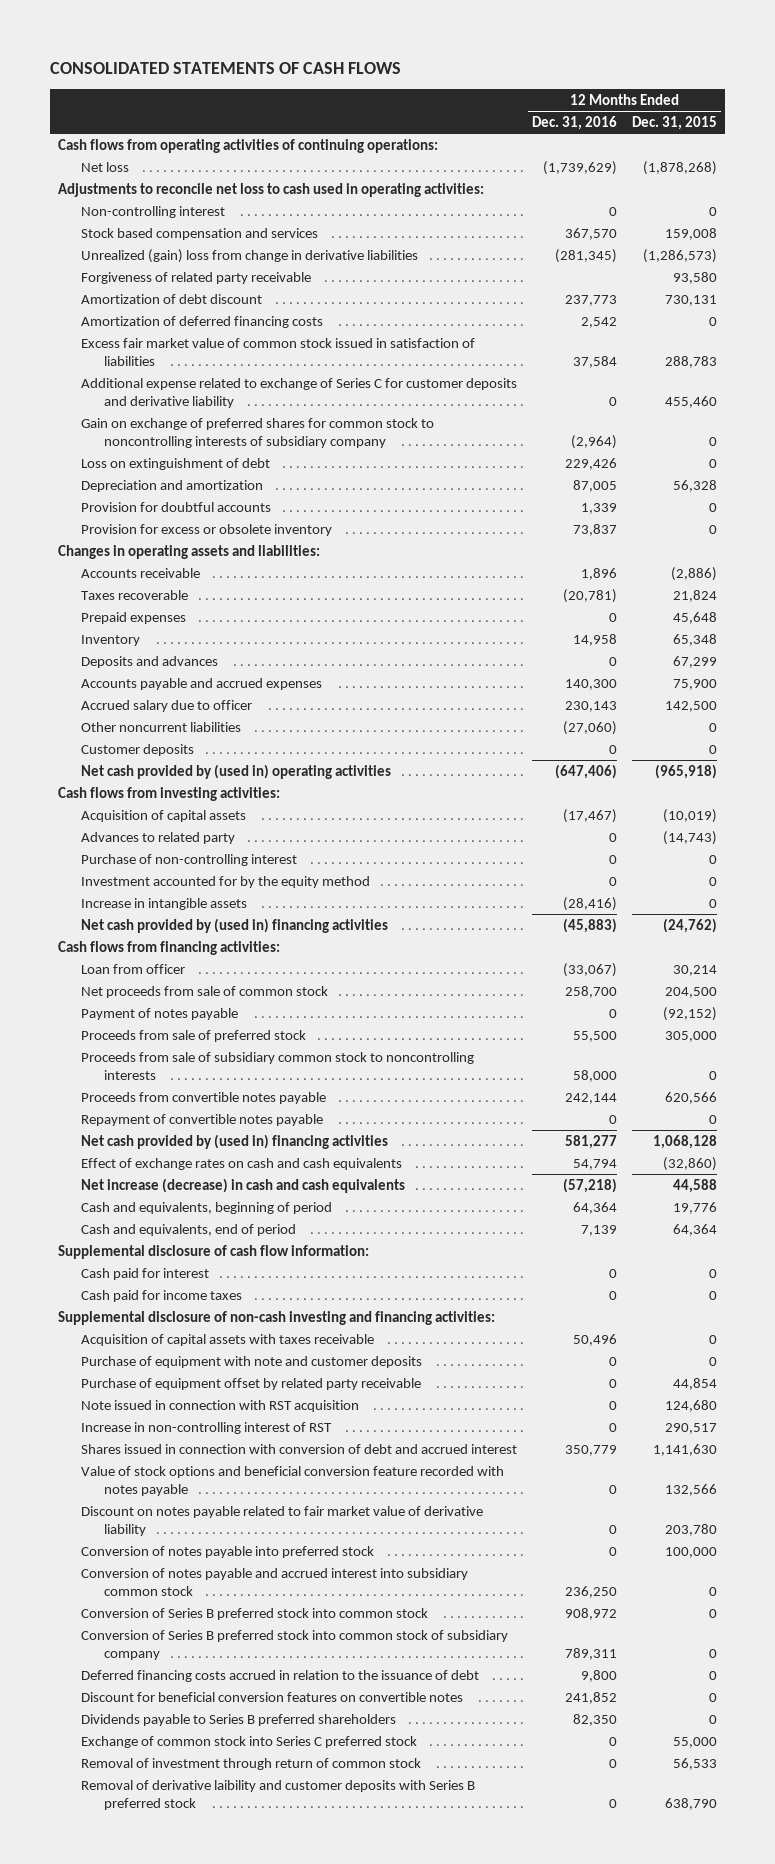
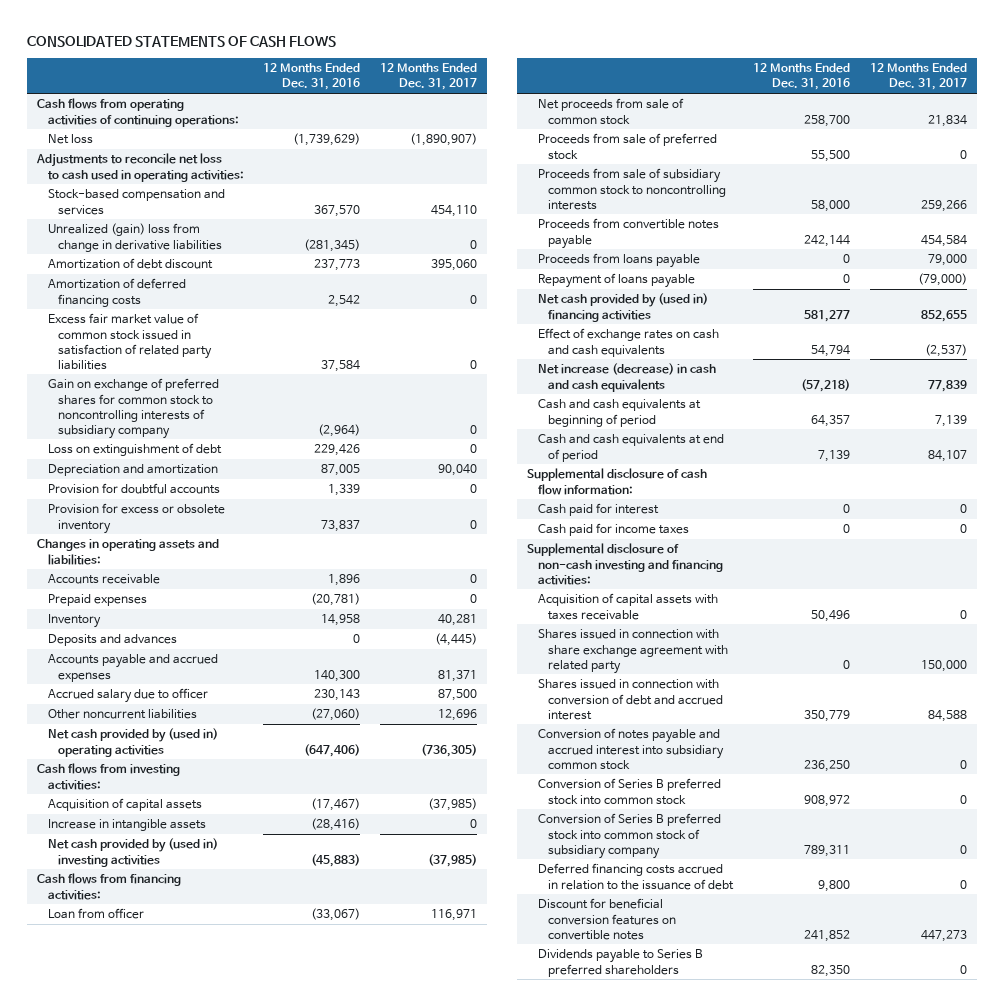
[632,116,718,131] Dec. 31, 2015 -> none
none -> [380,63,478,91] 12 Months Ended Dec. 31, 2017
[80,206,225,219] Non-controlling interest -> none
[80,228,318,241] Stock based compensation and services -> [47,189,225,215] Stock-based compensation and services
[80,272,311,285] Forgiveness of related party receivable -> none
[80,378,517,409] Additional expense related to exchange of Series C for customer deposits and derivative liability -> none
[80,338,475,367] Excess fair market value of common stock issued in satisfaction of liabilities -> [47,313,213,370] Excess fair market value of common stock issued in satisfaction of related party liabilities
[80,590,188,601] Taxes recoverable -> none
[609,613,618,623] 0 -> [311,593,361,607] (20,781)
[80,744,194,757] Customer deposits -> none
[80,832,235,845] Advances to related party -> none
[80,854,297,867] Purchase of non-controlling interest -> none
[80,876,370,889] Investment accounted for by the equity method -> none
[80,918,388,934] Net cash provided by (used in) financing activities -> [47,838,218,867] Net cash provided by (used in) investing activities
[80,1008,238,1021] Payment of notes payable -> none
none -> [537,253,700,269] Proceeds from loans payable
[80,1114,323,1127] Repayment of convertible notes payable -> [537,273,695,289] Repayment of loans payable
[80,1202,332,1215] Cash and equivalents, beginning of period -> [537,399,701,427] Cash and cash equivalents at beginning of period
[573,1202,618,1215] 64,364 -> [811,414,851,427] 64,357
[80,1224,296,1237] Cash and equivalents, end of period -> [537,434,724,462] Cash and cash equivalents at end of period
[80,1356,422,1369] Purchase of equipment with note and customer deposits -> none
[80,1378,421,1391] Purchase of equipment offset by related party receivable -> none
[80,1400,359,1413] Note issued in connection with RST acquisition -> none
[80,1422,332,1435] Increase in non-controlling interest of RST -> none
none -> [537,629,729,674] Shares issued in connection with share exchange agreement with related party
[80,1466,504,1497] Value of stock options and beneficial conversion feature recorded with notes payable -> none
[80,1506,483,1537] Discount on notes payable related to fair market value of derivative liability -> none
[80,1546,374,1559] Conversion of notes payable into preferred stock -> none
[80,1736,417,1749] Exchange of common stock into Series C preferred stock -> none
[80,1758,421,1771] Removal of investment through return of common stock -> none
[80,1780,475,1811] Removal of derivative laibility and customer deposits with Series B preferred stock -> none

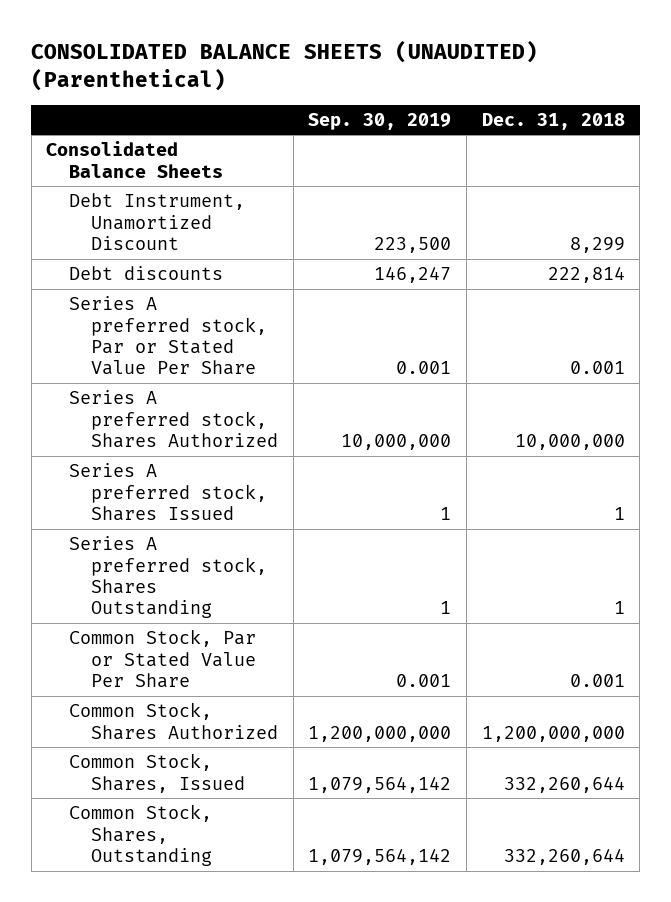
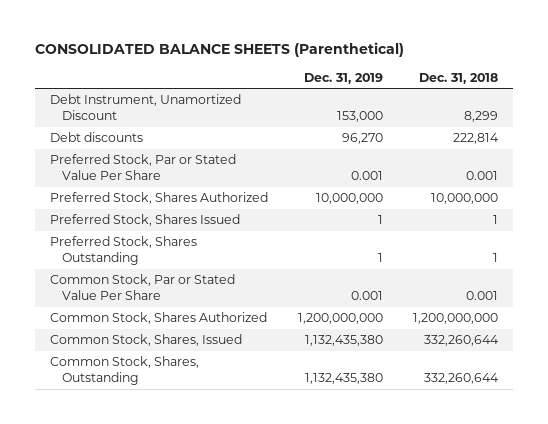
[31,39,539,91] CONSOLIDATED BALANCE SHEETS (UNAUDITED) (Parenthetical) -> [34,41,404,57] CONSOLIDATED BALANCE SHEETS (Parenthetical)
[308,112,452,130] Sep. 30, 2019 -> none
none -> [304,72,384,84] Dec. 31, 2019
[46,141,223,178] Consolidated Balance Sheets -> none
[68,296,268,376] Series A preferred stock, Par or Stated Value Per Share -> [49,154,236,181] Preferred Stock, Par or Stated Value Per Share
[68,390,279,449] Series A preferred stock, Shares Authorized -> [49,192,268,205] Preferred Stock, Shares Authorized
[68,463,268,522] Series A preferred stock, Shares Issued -> [49,214,240,227] Preferred Stock, Shares Issued
[68,536,268,619] Series A preferred stock, Shares Outstanding -> [49,236,197,266] Preferred Stock, Shares Outstanding

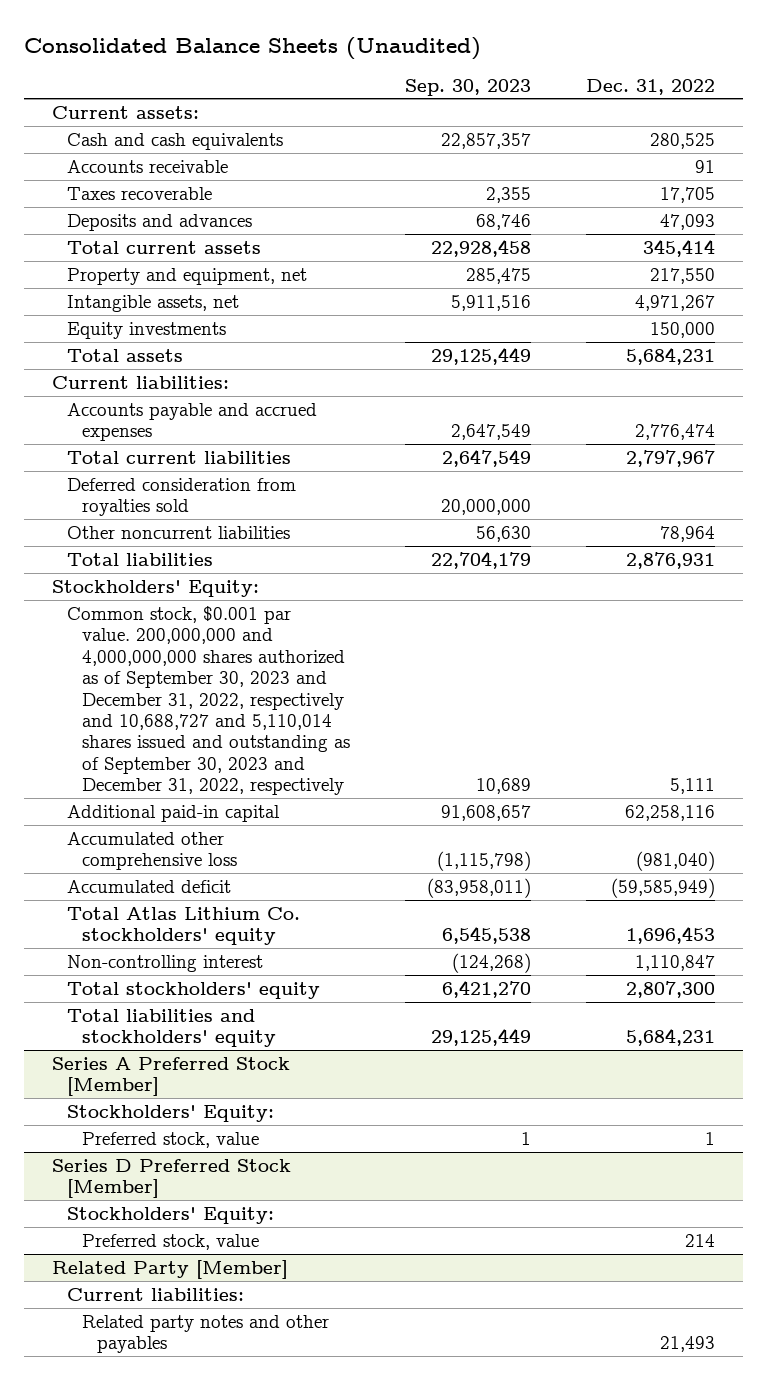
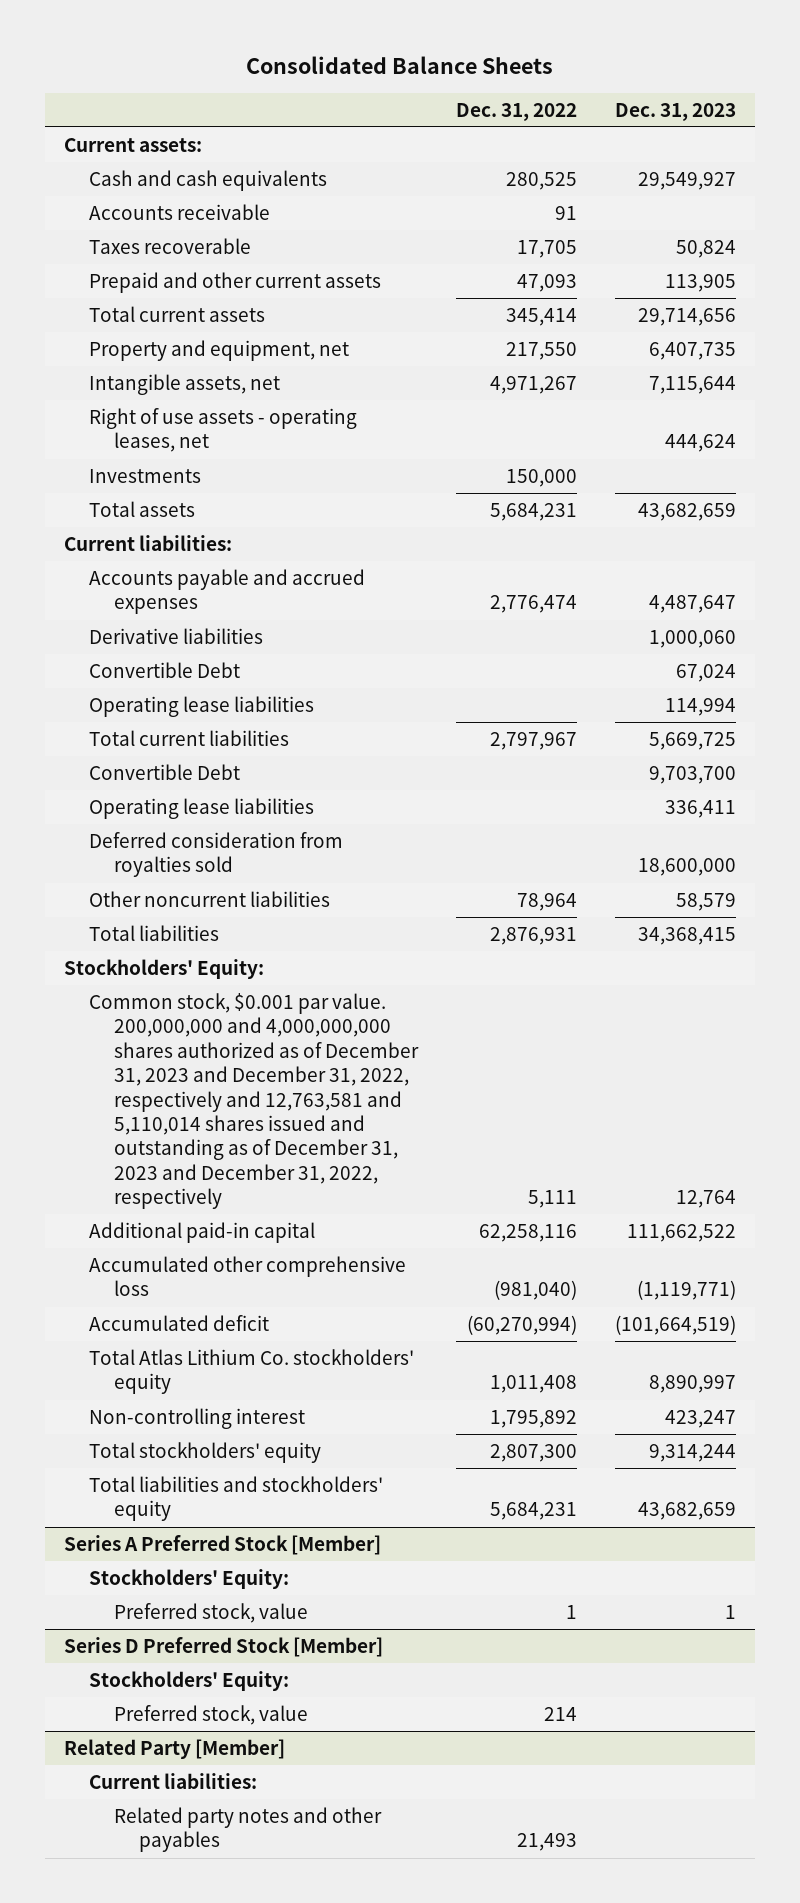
[24,37,482,61] Consolidated Balance Sheets (Unaudited) -> [246,56,554,75] Consolidated Balance Sheets
[405,78,532,96] Sep. 30, 2023 -> none
none -> [615,102,737,121] Dec. 31, 2023
[67,213,253,231] Deposits and advances -> [88,271,381,293] Prepaid and other current assets
none -> [88,407,357,453] Right of use assets - operating leases, net
[67,321,227,339] Equity investments -> [88,468,201,483] Investments
none -> [88,627,263,644] Derivative liabilities
none -> [88,661,240,678] Convertible Debt
none -> [88,695,314,717] Operating lease liabilities
none -> [88,763,240,780] Convertible Debt
none -> [88,797,314,819] Operating lease liabilities
[67,605,351,796] Common stock, $0.001 par value. 200,000,000 and 4,000,000,000 shares authorized as of September 30, 2023 and December 31, 2022, respectively and 10,688,727 and 5,110,014 shares issued and outstanding as of September 30, 2023 and December 31, 2022, respectively -> [88,992,419,1210] Common stock, $0.001 par value. 200,000,000 and 4,000,000,000 shares authorized as of December 31, 2023 and December 31, 2022, respectively and 12,763,581 and 5,110,014 shares issued and outstanding as of December 31, 2023 and December 31, 2022, respectively
[611,877,716,898] (59,585,949) -> [467,1314,578,1335] (60,270,994)
[626,926,716,945] 1,696,453 -> [490,1375,578,1394] 1,011,408
[635,954,716,971] 1,110,847 -> [490,1409,578,1428] 1,795,892

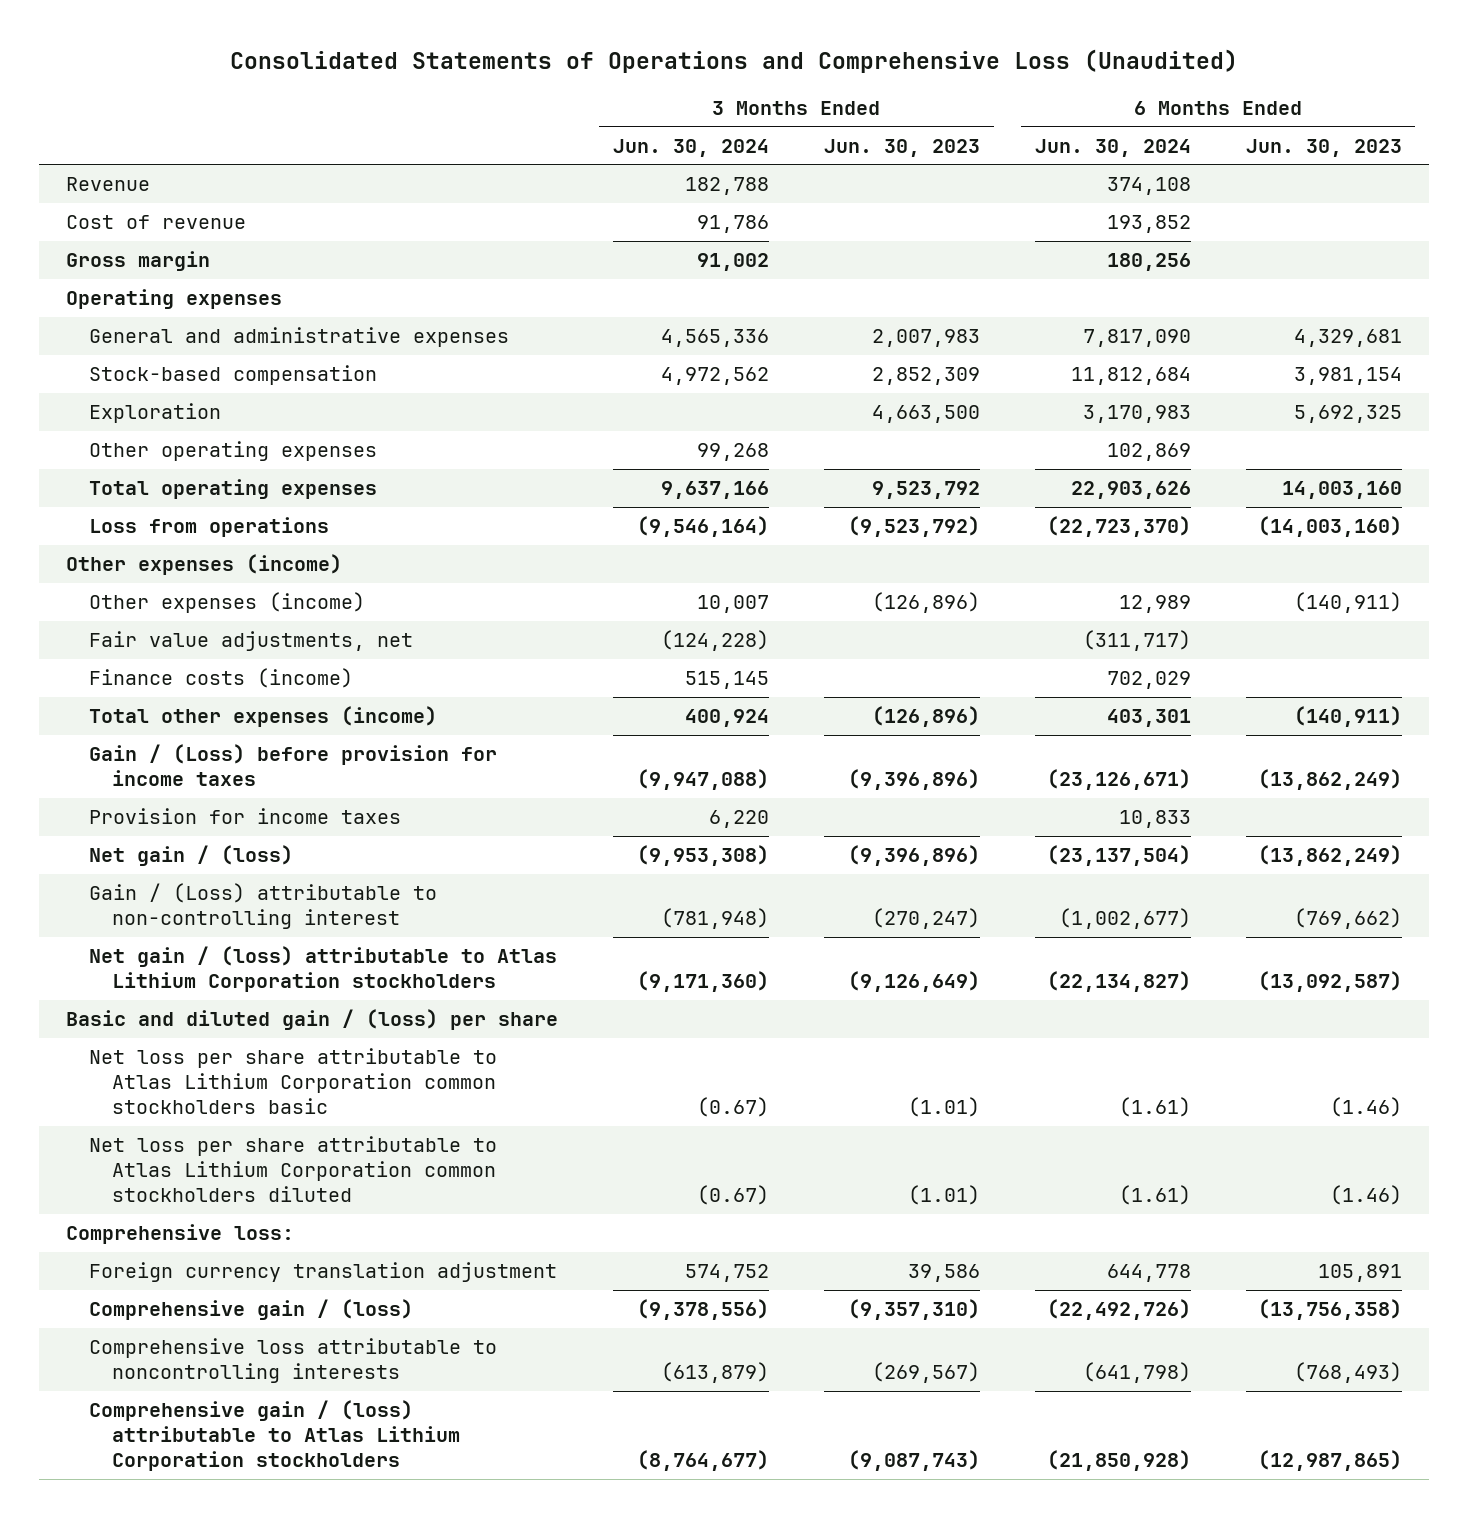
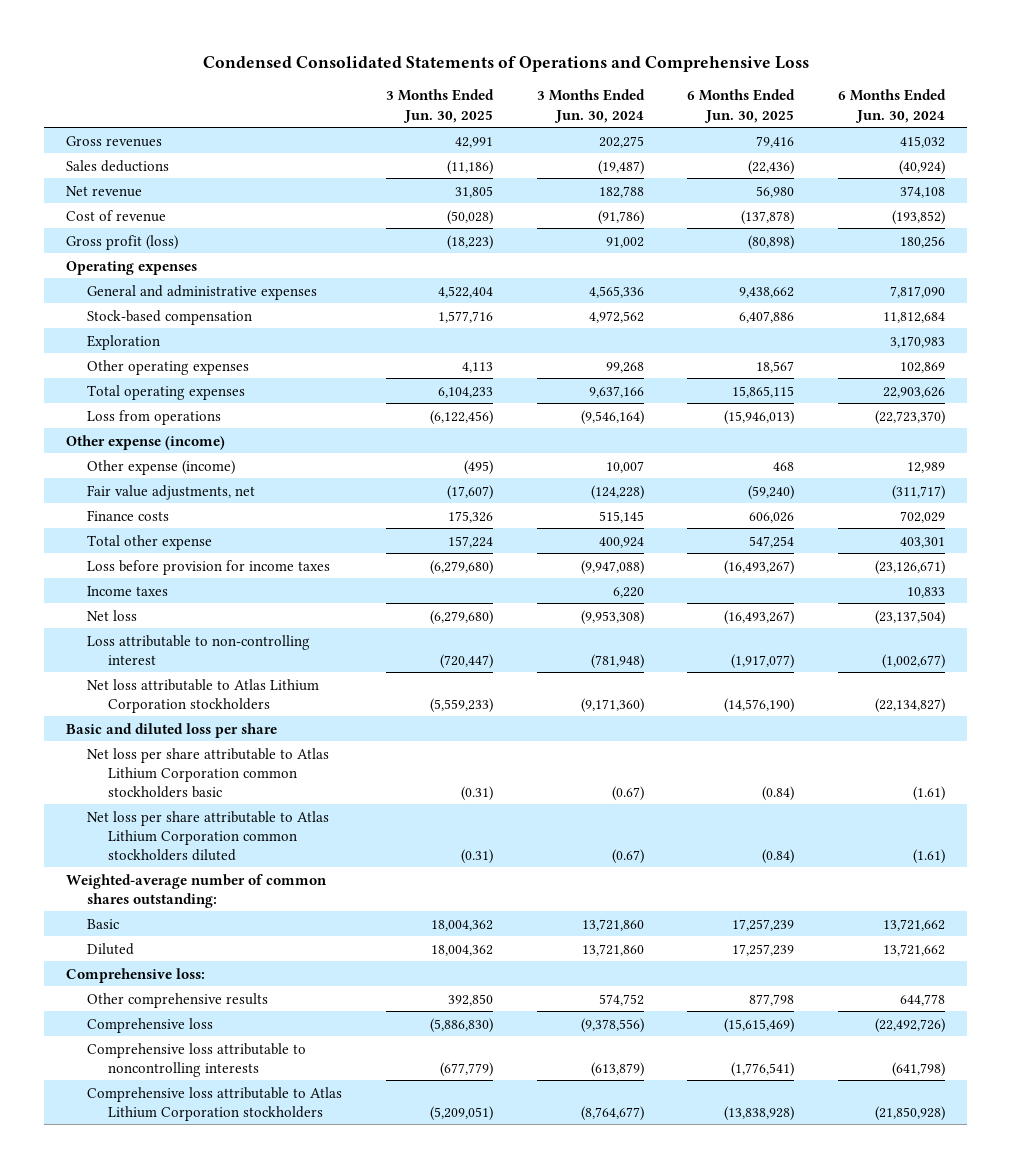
[229,49,1238,74] Consolidated Statements of Operations and Comprehensive Loss (Unaudited) -> [202,55,809,72] Condensed Consolidated Statements of Operations and Comprehensive Loss
[823,138,980,157] Jun. 30, 2023 -> none
[1245,138,1402,157] Jun. 30, 2023 -> none
none -> [385,89,494,123] 3 Months Ended Jun. 30, 2025
none -> [687,89,796,123] 6 Months Ended Jun. 30, 2025
none -> [66,135,163,147] Gross revenues
none -> [66,159,170,172] Sales deductions
[66,177,151,192] Revenue -> [66,185,143,197] Net revenue
[696,215,769,234] 91,786 -> [597,209,644,225] (91,786)
[1106,215,1191,234] 193,852 -> [892,209,946,225] (193,852)
[66,251,211,272] Gross margin -> [66,234,179,250] Gross profit (loss)
[66,554,343,576] Other expenses (income) -> [66,434,226,450] Other expense (income)
[88,592,365,614] Other expenses (income) -> [86,459,235,475] Other expense (income)
[88,668,353,689] Finance costs (income) -> [86,509,169,521] Finance costs
[88,706,437,728] Total other expenses (income) -> [86,534,212,550] Total other expense
[88,744,497,787] Gain / (Loss) before provision for income taxes -> [86,559,330,575] Loss before provision for income taxes
[88,808,401,825] Provision for income taxes -> [86,585,168,596] Income taxes
[88,845,293,867] Net gain / (loss) -> [86,609,137,621] Net loss
[88,883,437,930] Gain / (Loss) attributable to non-controlling interest -> [86,634,310,665] Loss attributable to non-controlling interest
[88,946,557,993] Net gain / (loss) attributable to Atlas Lithium Corporation stockholders -> [86,678,319,713] Net loss attributable to Atlas Lithium Corporation stockholders
[66,1009,559,1031] Basic and diluted gain / (loss) per share -> [66,722,278,738] Basic and diluted loss per share
none -> [66,873,328,908] Weighted-average number of common shares outstanding:
none -> [86,918,119,929] Basic
none -> [86,942,134,955] Diluted
[88,1262,557,1283] Foreign currency translation adjustment -> [86,992,268,1008] Other comprehensive results
[88,1299,413,1321] Comprehensive gain / (loss) -> [86,1017,213,1033] Comprehensive loss
[88,1400,460,1472] Comprehensive gain / (loss) attributable to Atlas Lithium Corporation stockholders -> [86,1086,342,1121] Comprehensive loss attributable to Atlas Lithium Corporation stockholders

